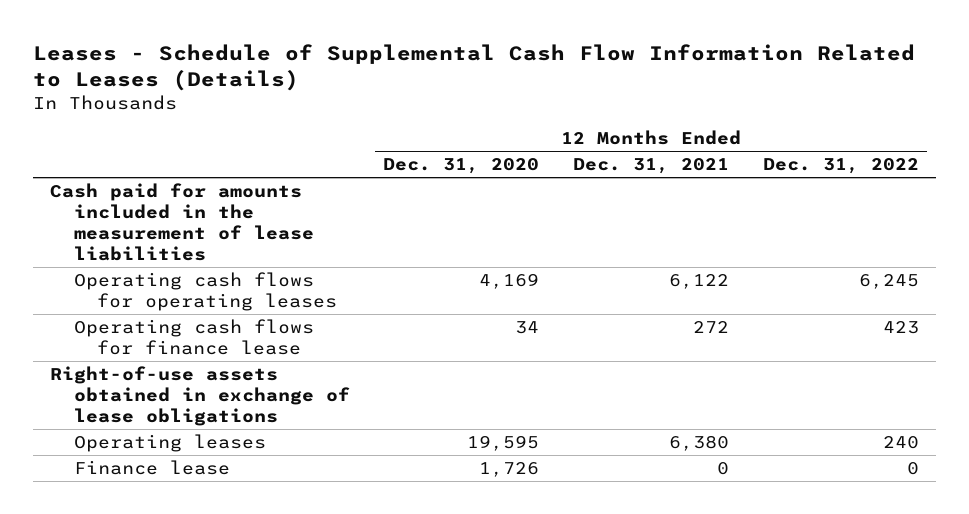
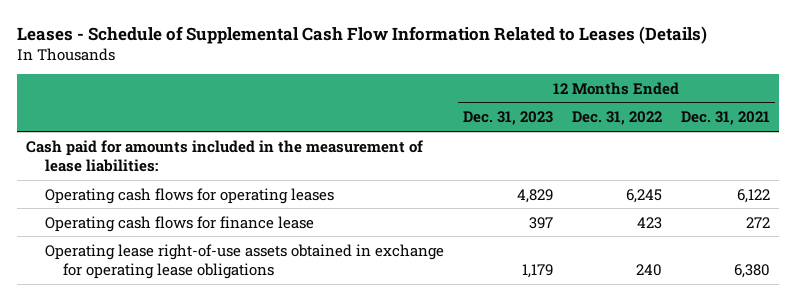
[383,158,540,175] Dec. 31, 2020 -> none
none -> [462,111,553,126] Dec. 31, 2023
[50,182,314,262] Cash paid for amounts included in the measurement of lease liabilities -> [26,139,424,172] Cash paid for amounts included in the measurement of lease liabilities:
[50,365,350,427] Right-of-use assets obtained in exchange of lease obligations -> none
[73,459,230,475] Finance lease -> none
[73,433,266,452] Operating leases -> [44,243,444,279] Operating lease right-of-use assets obtained in exchange for operating lease obligations

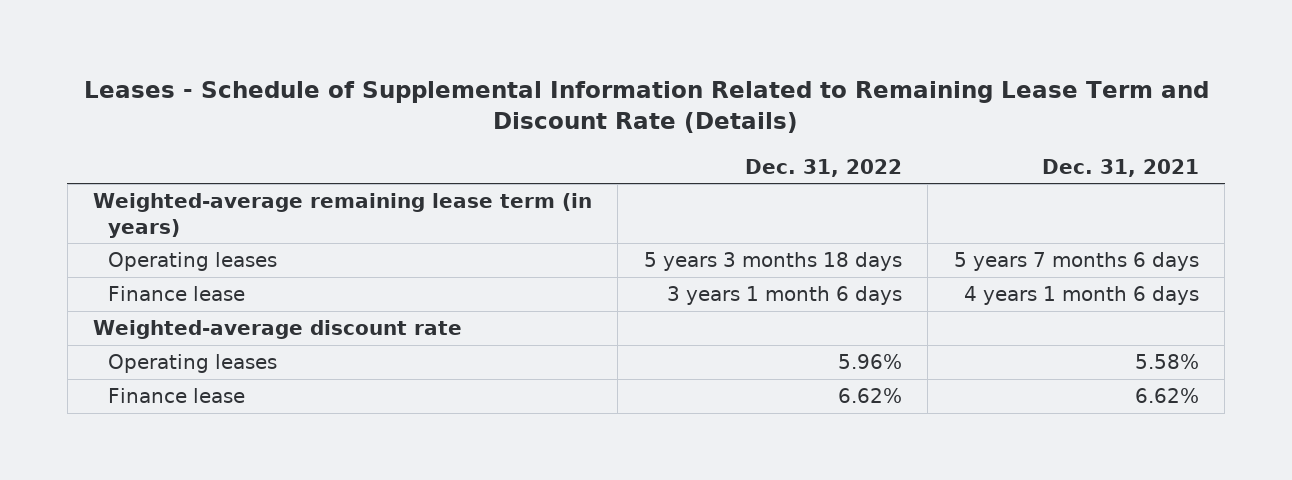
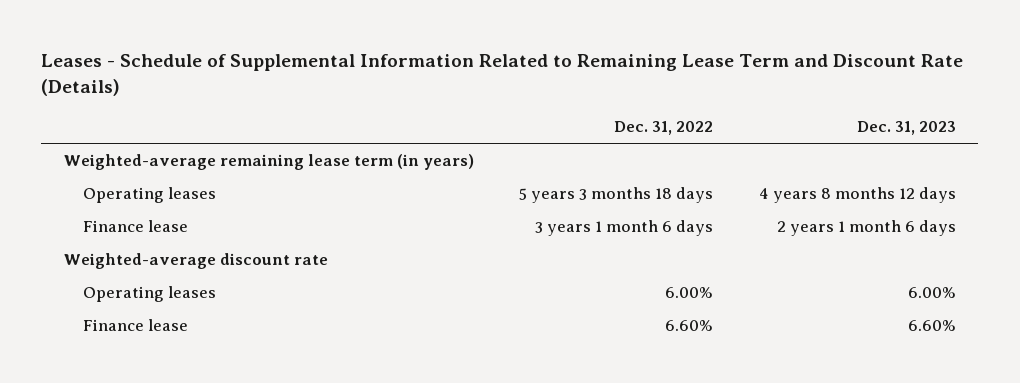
[1041,158,1199,177] Dec. 31, 2021 -> none
none -> [856,121,956,136] Dec. 31, 2023
[837,354,902,370] 5.96% -> [665,287,714,299] 6.00%
[837,388,902,404] 6.62% -> [665,320,714,332] 6.60%

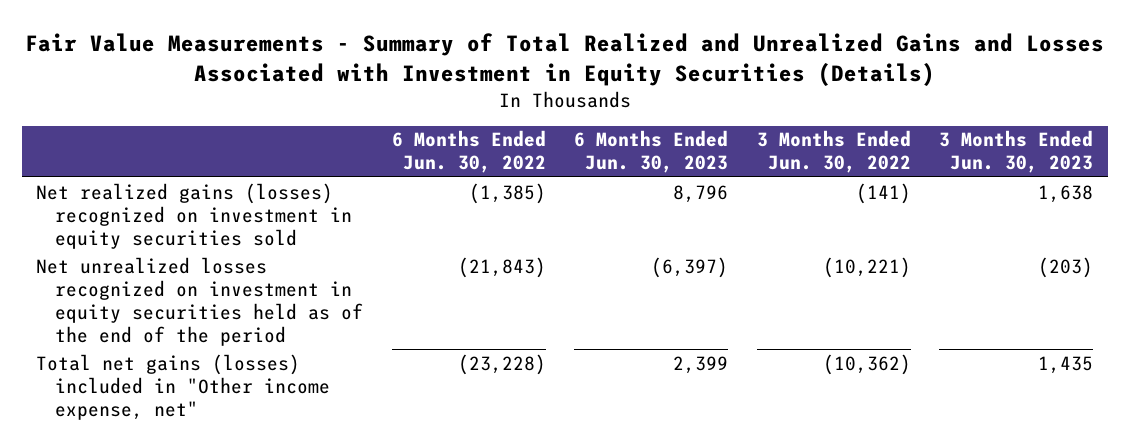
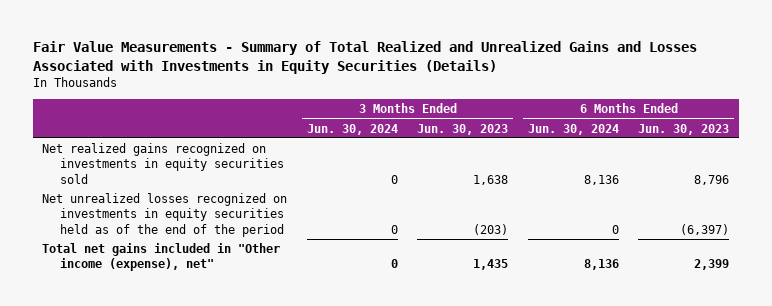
[24,33,1104,86] Fair Value Measurements - Summary of Total Realized and Unrealized Gains and Losses Associated with Investment in Equity Securities (Details) -> [32,40,697,74] Fair Value Measurements - Summary of Total Realized and Unrealized Gains and Losses Associated with Investments in Equity Securities (Details)
[391,130,546,174] 6 Months Ended Jun. 30, 2022 -> none
[756,130,911,174] 3 Months Ended Jun. 30, 2022 -> none
none -> [306,123,398,135] Jun. 30, 2024
none -> [527,123,619,135] Jun. 30, 2024
[36,182,352,249] Net realized gains (losses) recognized on investment in equity securities sold -> [42,143,285,184] Net realized gains recognized on investments in equity securities sold
[36,256,363,347] Net unrealized losses recognized on investment in equity securities held as of the end of the period -> [42,193,288,237] Net unrealized losses recognized on investments in equity securities held as of the end of the period
[36,353,330,420] Total net gains (losses) included in "Other income expense, net" -> [42,243,281,272] Total net gains included in "Other income (expense), net"

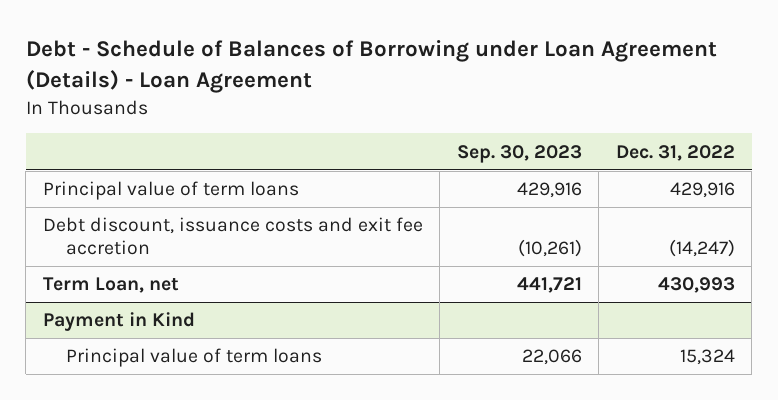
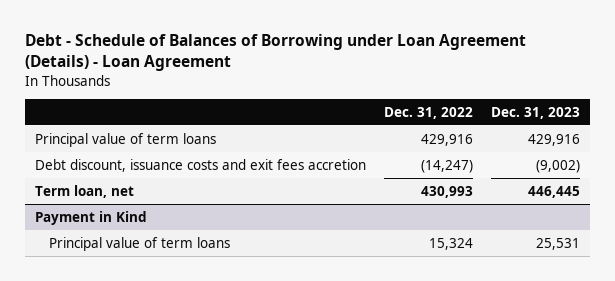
[456,144,582,163] Sep. 30, 2023 -> none
none -> [491,106,581,119] Dec. 31, 2023
[42,217,423,256] Debt discount, issuance costs and exit fee accretion -> [34,158,366,172] Debt discount, issuance costs and exit fees accretion
[42,277,179,294] Term Loan, net -> [34,184,134,198] Term loan, net

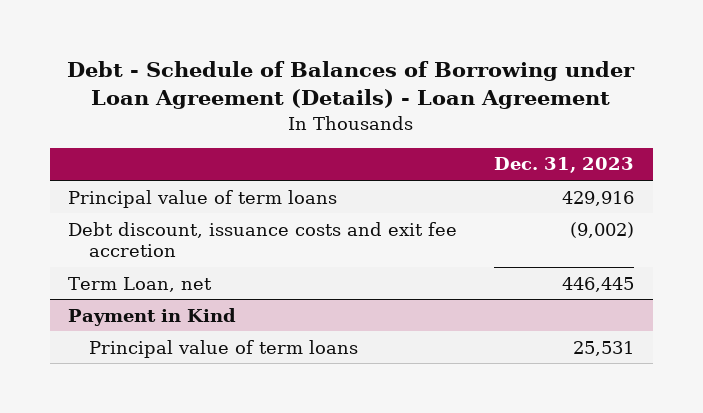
[383,106,473,119] Dec. 31, 2022 -> none
[34,158,366,172] Debt discount, issuance costs and exit fees accretion -> [68,221,458,258] Debt discount, issuance costs and exit fee accretion
[34,184,134,198] Term loan, net -> [68,276,213,292] Term Loan, net

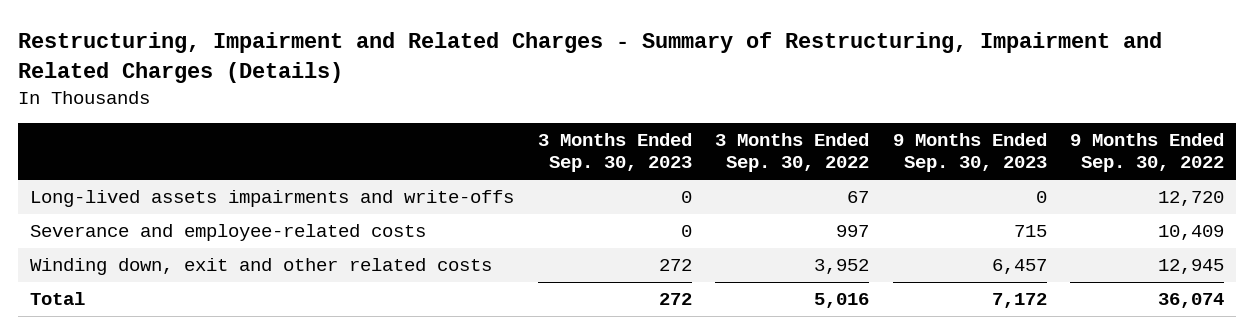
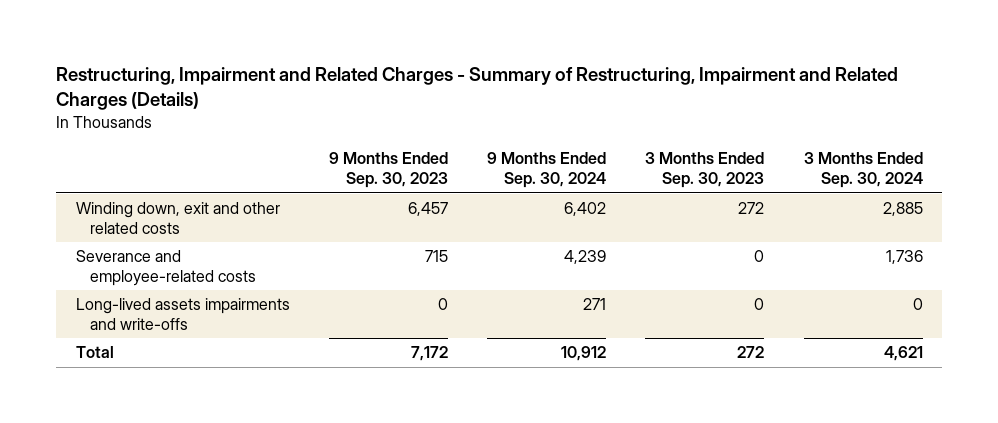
[715,133,870,173] 3 Months Ended Sep. 30, 2022 -> none
[1070,133,1225,173] 9 Months Ended Sep. 30, 2022 -> none
none -> [487,152,607,189] 9 Months Ended Sep. 30, 2024
none -> [803,152,923,189] 3 Months Ended Sep. 30, 2024
[30,224,427,242] Severance and employee-related costs -> [75,250,256,286] Severance and employee-related costs
[30,190,515,208] Long-lived assets impairments and write-offs -> [75,298,290,330] Long-lived assets impairments and write-offs

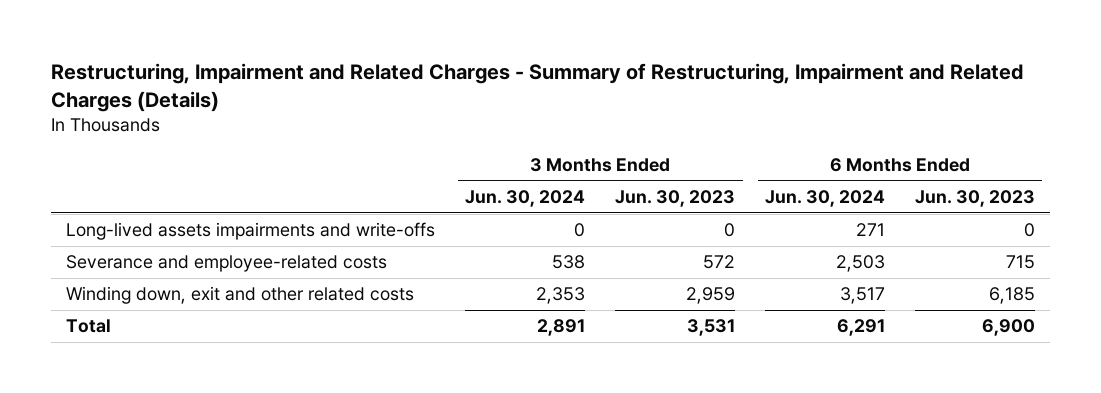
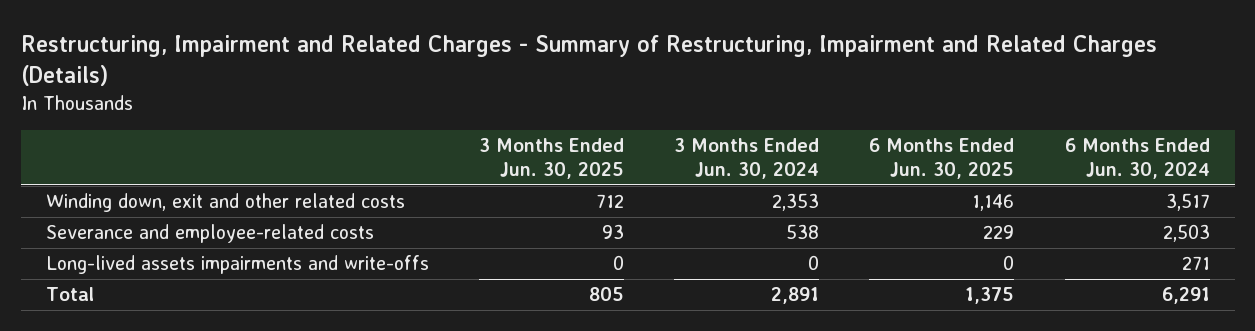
[615,190,736,208] Jun. 30, 2023 -> none
[914,190,1035,208] Jun. 30, 2023 -> none
none -> [478,137,624,180] 3 Months Ended Jun. 30, 2025
none -> [869,137,1015,180] 6 Months Ended Jun. 30, 2025
[66,255,388,273] Severance and employee-related costs -> [45,224,374,244] Severance and employee-related costs
[66,222,436,241] Long-lived assets impairments and write-offs -> [45,255,429,275] Long-lived assets impairments and write-offs

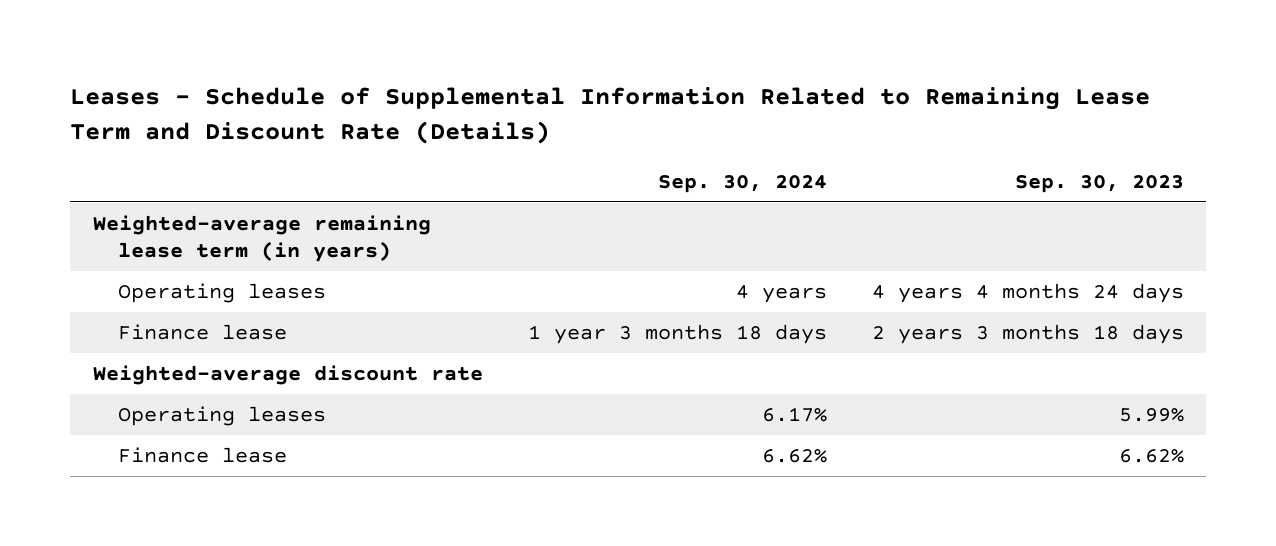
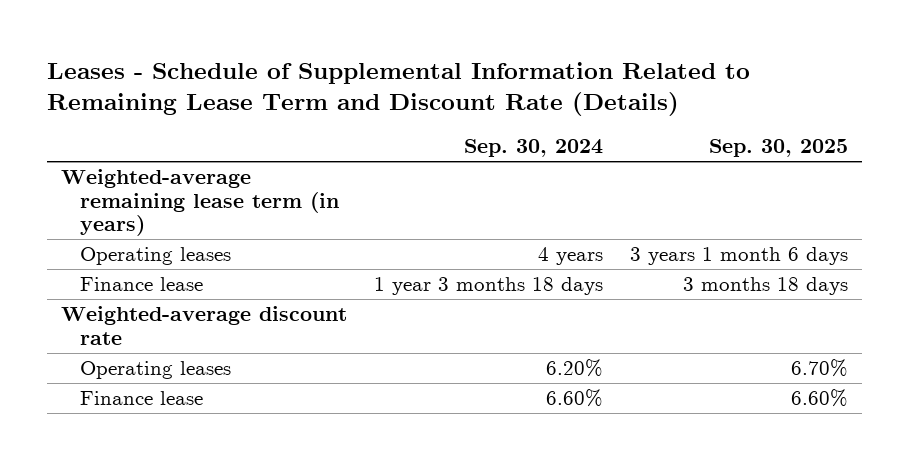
[1014,174,1184,193] Sep. 30, 2023 -> none
none -> [709,139,849,158] Sep. 30, 2025
[761,407,827,423] 6.17% -> [546,359,604,378] 6.20%
[761,449,827,464] 6.62% -> [546,389,604,408] 6.60%

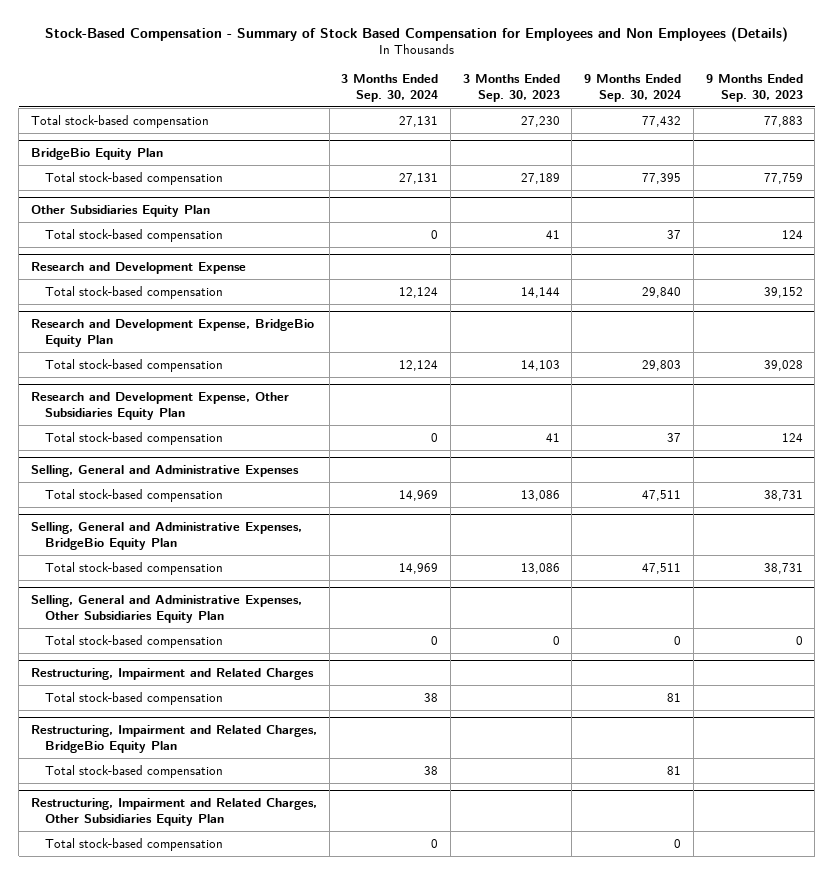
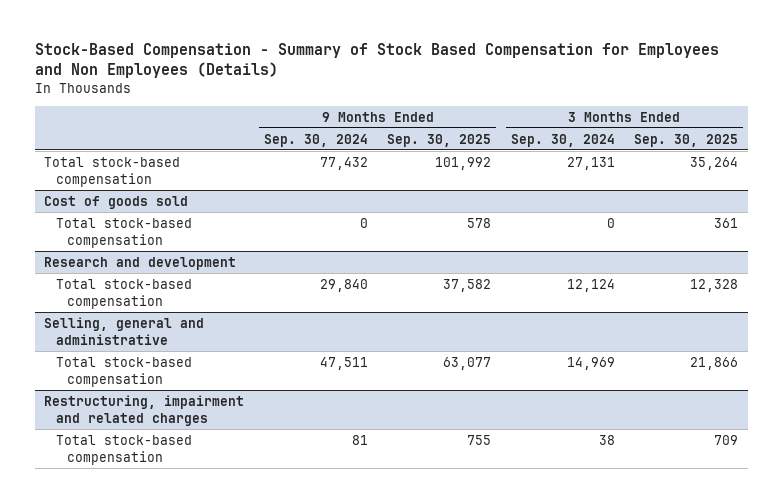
[462,74,560,102] 3 Months Ended Sep. 30, 2023 -> none
[705,74,803,102] 9 Months Ended Sep. 30, 2023 -> none
none -> [387,133,492,147] Sep. 30, 2025
none -> [634,133,739,147] Sep. 30, 2025
[30,148,163,161] BridgeBio Equity Plan -> none
[30,205,210,218] Other Subsidiaries Equity Plan -> none
[44,228,223,242] Total stock-based compensation -> none
none -> [44,195,189,209] Cost of goods sold
[399,172,439,184] 27,131 -> [606,217,615,228] 0
[642,172,682,184] 77,395 -> [359,217,368,228] 0
[30,262,246,275] Research and Development Expense -> [44,256,237,270] Research and development
[30,319,314,347] Research and Development Expense, BridgeBio Equity Plan -> none
[44,358,223,372] Total stock-based compensation -> none
[30,392,289,420] Research and Development Expense, Other Subsidiaries Equity Plan -> none
[44,431,223,445] Total stock-based compensation -> none
[44,488,223,502] Total stock-based compensation -> none
[30,522,302,550] Selling, General and Administrative Expenses, BridgeBio Equity Plan -> none
[30,465,299,478] Selling, General and Administrative Expenses -> [44,316,205,345] Selling, general and administrative
[30,595,302,623] Selling, General and Administrative Expenses, Other Subsidiaries Equity Plan -> none
[44,634,223,648] Total stock-based compensation -> none
[44,691,223,705] Total stock-based compensation -> none
[30,725,317,753] Restructuring, Impairment and Related Charges, BridgeBio Equity Plan -> none
[30,668,314,681] Restructuring, Impairment and Related Charges -> [44,394,245,426] Restructuring, impairment and related charges
[30,798,317,826] Restructuring, Impairment and Related Charges, Other Subsidiaries Equity Plan -> none
[44,837,223,851] Total stock-based compensation -> none

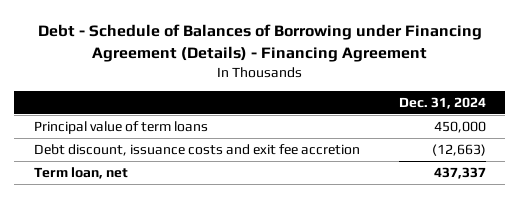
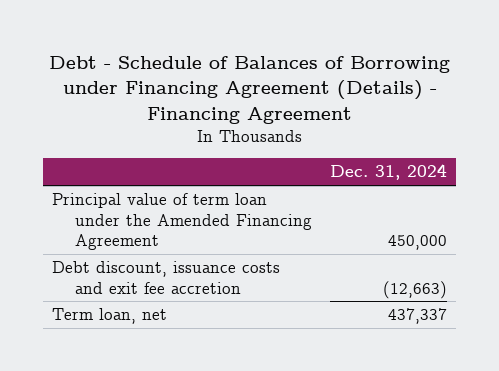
[33,121,208,135] Principal value of term loans -> [52,193,312,250] Principal value of term loan under the Amended Financing Agreement

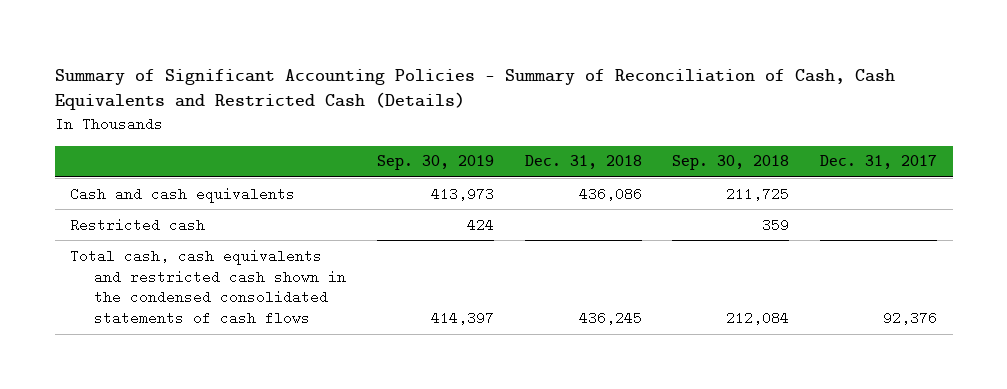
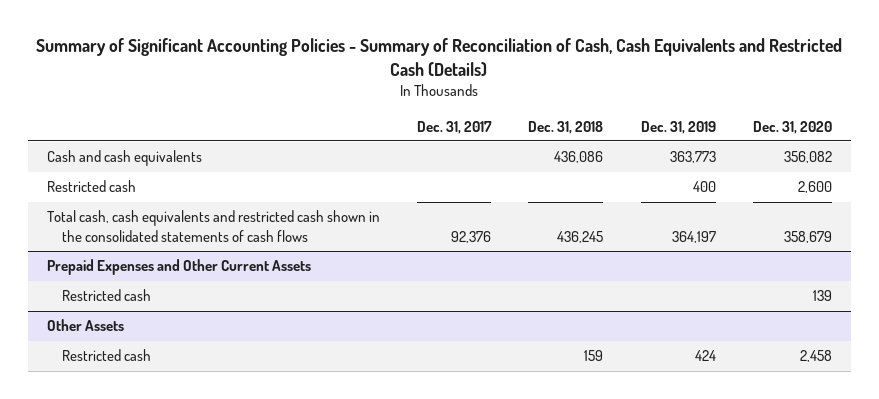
[376,155,494,171] Sep. 30, 2019 -> none
[672,155,790,171] Sep. 30, 2018 -> none
none -> [640,120,716,134] Dec. 31, 2019
none -> [752,120,832,134] Dec. 31, 2020
[70,248,346,326] Total cash, cash equivalents and restricted cash shown in the condensed consolidated statements of cash flows -> [46,210,380,243] Total cash, cash equivalents and restricted cash shown in the consolidated statements of cash flows
none -> [46,259,311,276] Prepaid Expenses and Other Current Assets
none -> [62,289,152,302] Restricted cash
none -> [46,319,124,332] Other Assets
none -> [62,349,152,362] Restricted cash

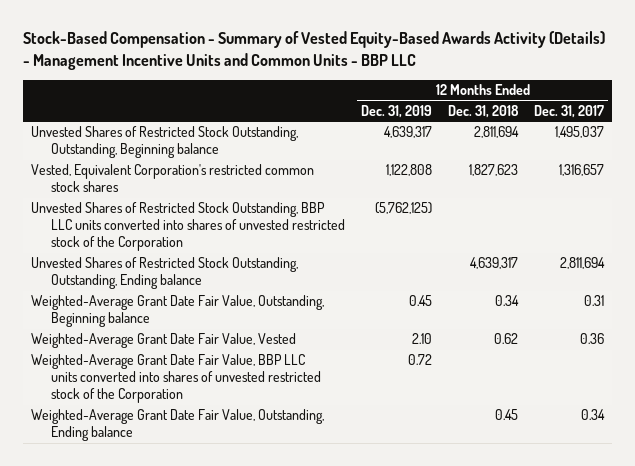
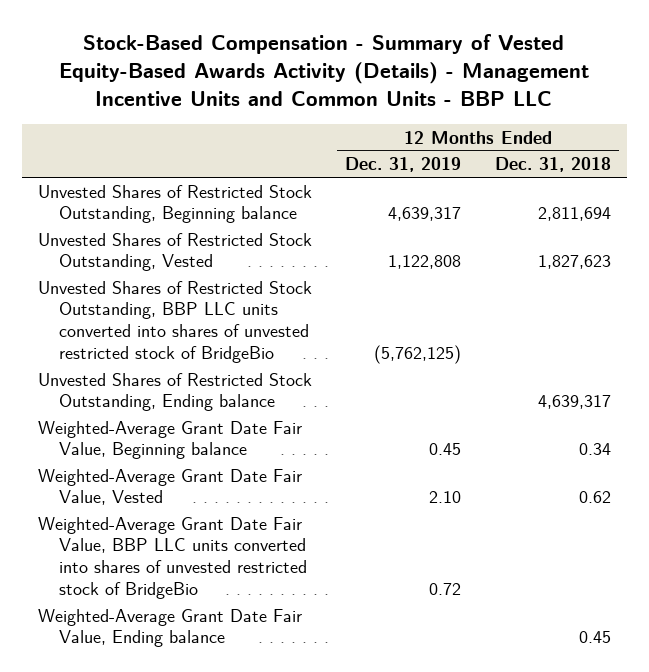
[534,104,605,118] Dec. 31, 2017 -> none
[30,126,298,159] Unvested Shares of Restricted Stock Outstanding, Outstanding, Beginning balance -> [38,184,313,224] Unvested Shares of Restricted Stock Outstanding, Beginning balance
[30,164,314,193] Vested, Equivalent Corporation's restricted common stock shares -> [38,232,313,272] Unvested Shares of Restricted Stock Outstanding, Vested
[30,202,346,252] Unvested Shares of Restricted Stock Outstanding, BBP LLC units converted into shares of unvested restricted stock of the Corporation -> [38,280,313,363] Unvested Shares of Restricted Stock Outstanding, BBP LLC units converted into shares of unvested restricted stock of BridgeBio
[30,257,298,290] Unvested Shares of Restricted Stock Outstanding, Outstanding, Ending balance -> [38,372,313,412] Unvested Shares of Restricted Stock Outstanding, Ending balance
[30,295,324,328] Weighted-Average Grant Date Fair Value, Outstanding, Beginning balance -> [38,420,303,460] Weighted-Average Grant Date Fair Value, Beginning balance
[30,354,322,404] Weighted-Average Grant Date Fair Value, BBP LLC units converted into shares of unvested restricted stock of the Corporation -> [38,516,308,599] Weighted-Average Grant Date Fair Value, BBP LLC units converted into shares of unvested restricted stock of BridgeBio
[30,409,324,442] Weighted-Average Grant Date Fair Value, Outstanding, Ending balance -> [38,608,303,648] Weighted-Average Grant Date Fair Value, Ending balance

